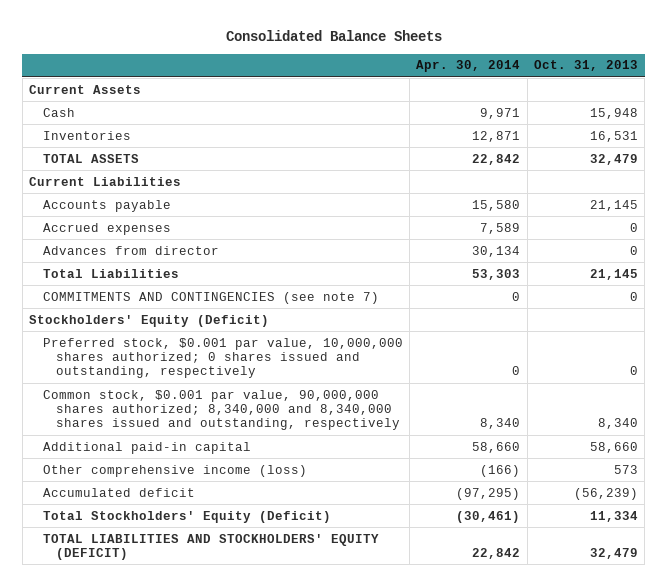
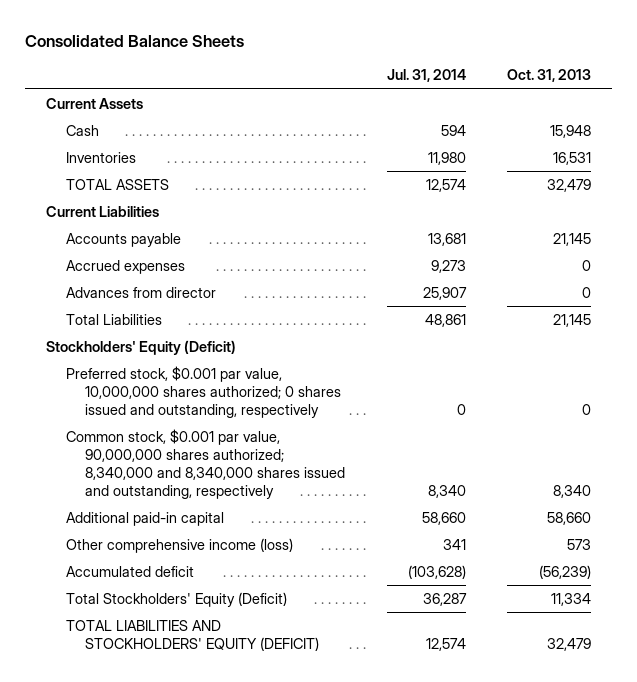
[416,60,521,73] Apr. 30, 2014 -> none
none -> [386,69,466,83] Jul. 31, 2014
[42,291,379,304] COMMITMENTS AND CONTINGENCIES (see note 7) -> none

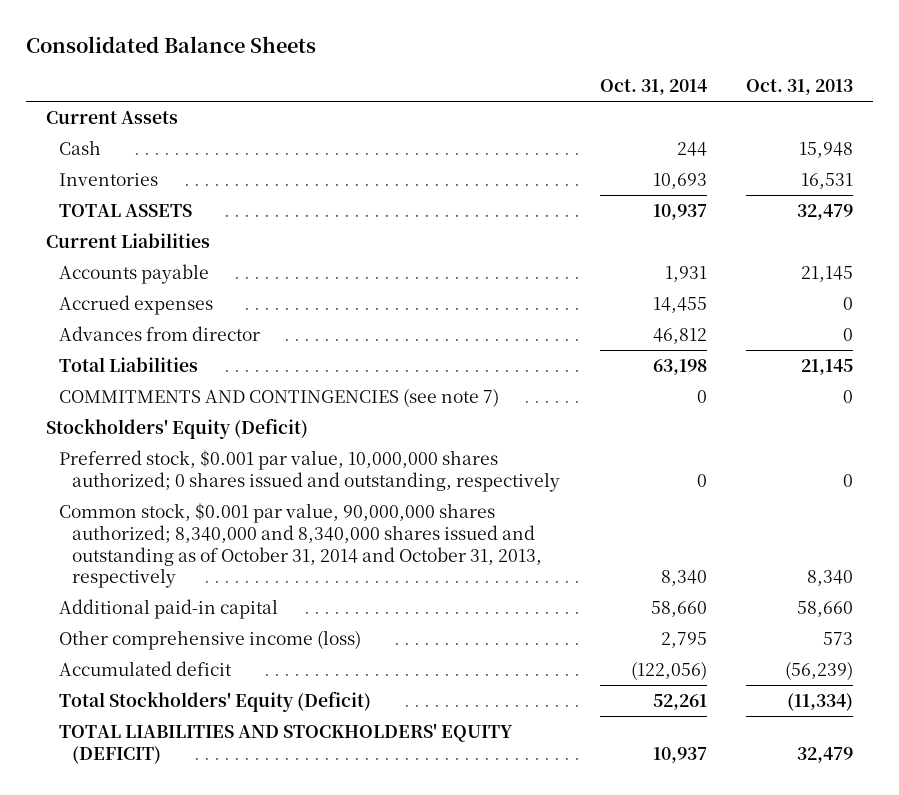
[386,69,466,83] Jul. 31, 2014 -> none
none -> [599,79,707,96] Oct. 31, 2014
none -> [58,387,499,407] COMMITMENTS AND CONTINGENCIES (see note 7)
[65,428,346,499] Common stock, $0.001 par value, 90,000,000 shares authorized; 8,340,000 and 8,340,000 shares issued and outstanding, respectively -> [58,502,543,589] Common stock, $0.001 par value, 90,000,000 shares authorized; 8,340,000 and 8,340,000 shares issued and outstanding as of October 31, 2014 and October 31, 2013, respectively
[551,592,592,606] 11,334 -> [787,692,854,711] (11,334)

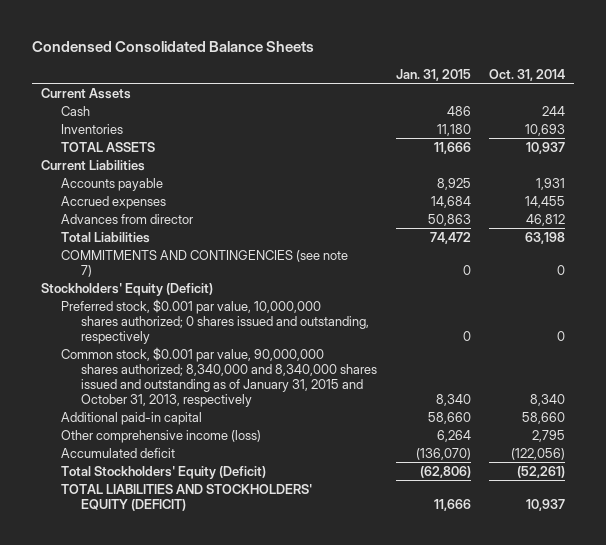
[25,35,316,53] Consolidated Balance Sheets -> [32,41,315,53] Condensed Consolidated Balance Sheets
[746,79,854,96] Oct. 31, 2013 -> none
none -> [395,68,471,81] Jan. 31, 2015
[58,502,543,589] Common stock, $0.001 par value, 90,000,000 shares authorized; 8,340,000 and 8,340,000 shares issued and outstanding as of October 31, 2014 and October 31, 2013, respectively -> [61,346,378,407] Common stock, $0.001 par value, 90,000,000 shares authorized; 8,340,000 and 8,340,000 shares issued and outstanding as of January 31, 2015 and October 31, 2013, respectively
[652,693,707,710] 52,261 -> [516,465,565,478] (52,261)

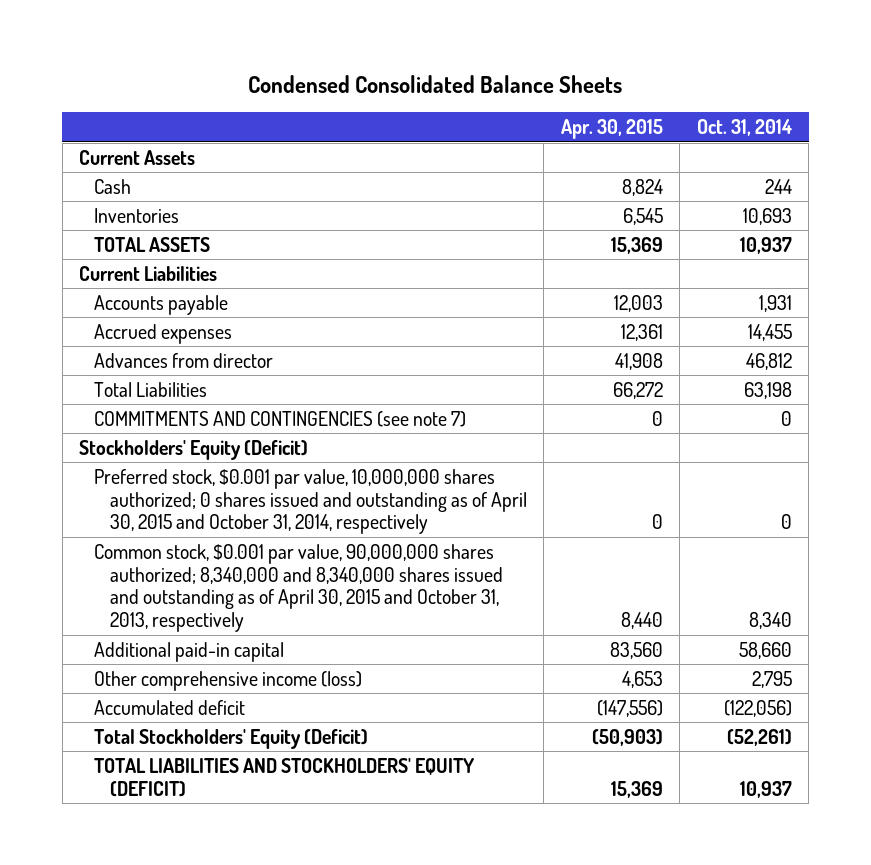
[395,68,471,81] Jan. 31, 2015 -> none
none -> [560,119,663,140] Apr. 30, 2015
[61,298,370,344] Preferred stock, $0.001 par value, 10,000,000 shares authorized; 0 shares issued and outstanding, respectively -> [94,468,527,535] Preferred stock, $0.001 par value, 10,000,000 shares authorized; 0 shares issued and outstanding as of April 30, 2015 and October 31, 2014, respectively
[61,346,378,407] Common stock, $0.001 par value, 90,000,000 shares authorized; 8,340,000 and 8,340,000 shares issued and outstanding as of January 31, 2015 and October 31, 2013, respectively -> [94,543,503,633] Common stock, $0.001 par value, 90,000,000 shares authorized; 8,340,000 and 8,340,000 shares issued and outstanding as of April 30, 2015 and October 31, 2013, respectively

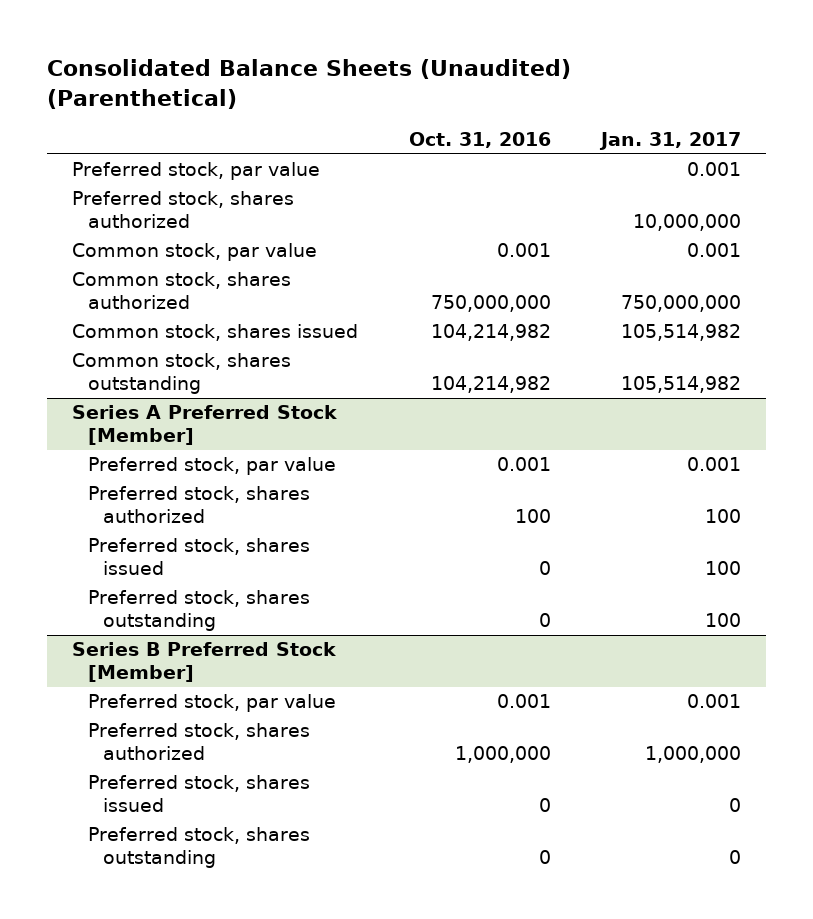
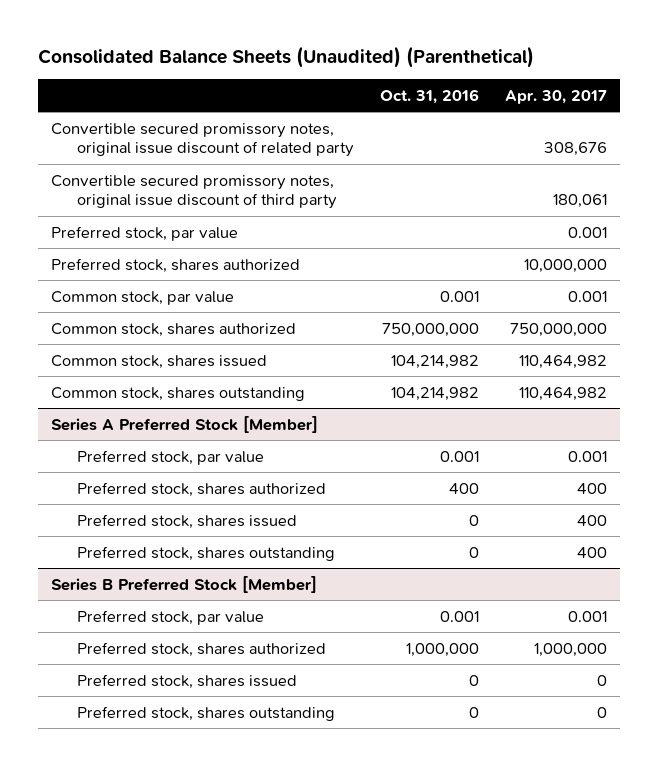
[598,131,741,150] Jan. 31, 2017 -> none
none -> [504,89,607,104] Apr. 30, 2017
none -> [50,122,354,158] Convertible secured promissory notes, original issue discount of related party
none -> [50,174,337,210] Convertible secured promissory notes, original issue discount of third party
[514,509,551,524] 100 -> [448,482,479,494] 400

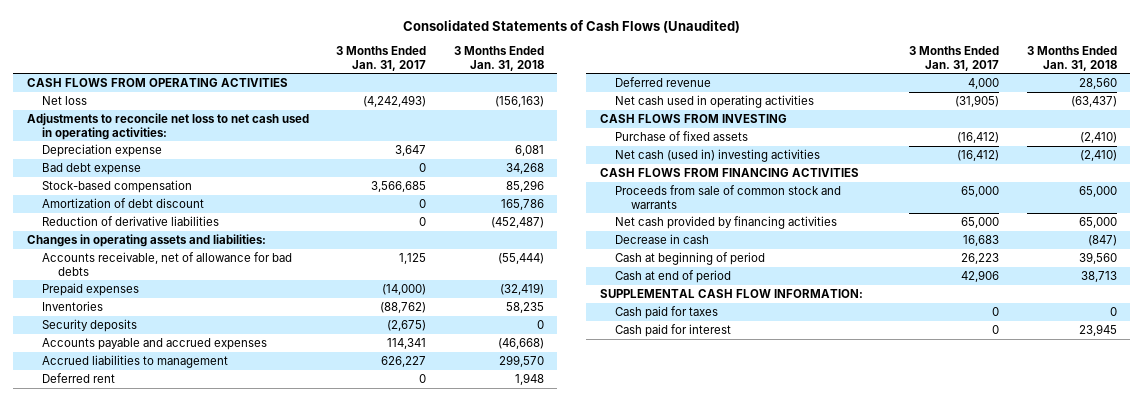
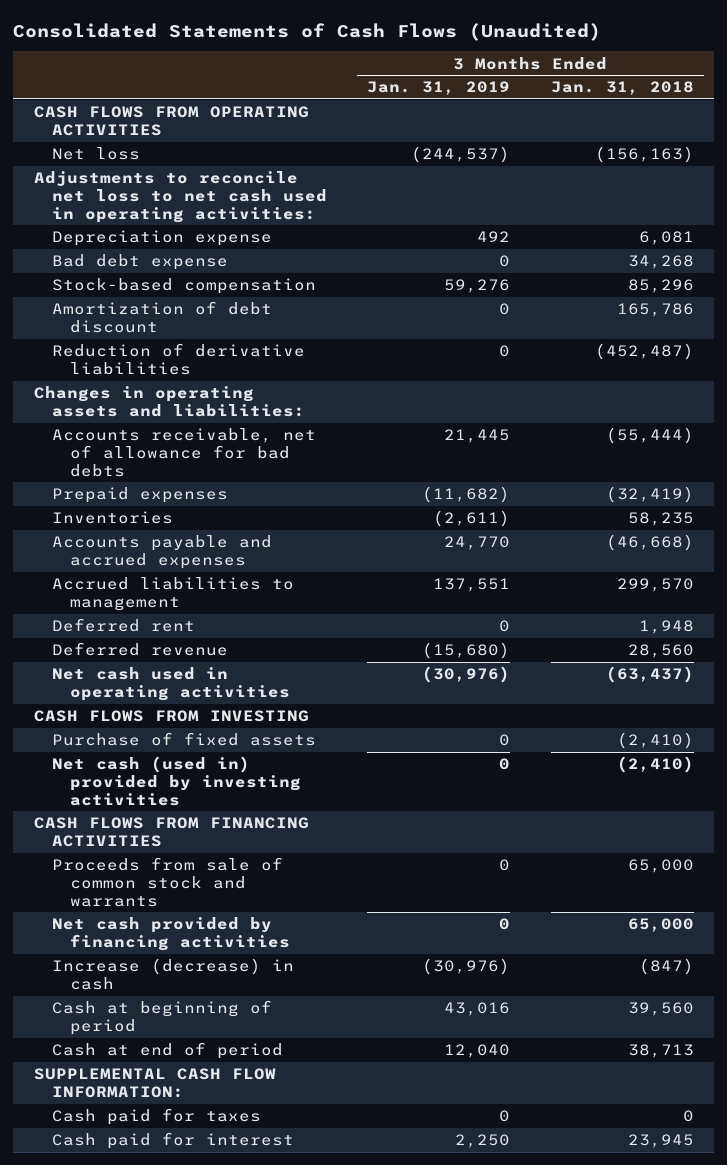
[336,45,427,71] 3 Months Ended Jan. 31, 2017 -> none
none -> [367,81,511,96] Jan. 31, 2019
[42,318,138,332] Security deposits -> none
[615,148,821,162] Net cash (used in) investing activities -> [51,756,301,806] Net cash (used in) provided by investing activities
[615,233,710,244] Decrease in cash -> [51,958,294,990] Increase (decrease) in cash

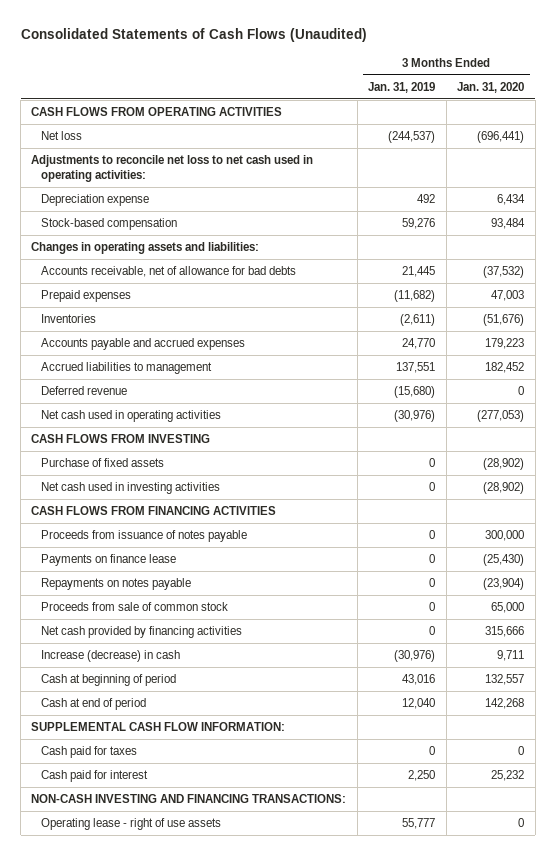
[550,81,694,96] Jan. 31, 2018 -> none
none -> [457,81,525,93] Jan. 31, 2020
[51,254,228,271] Bad debt expense -> none
[51,301,272,333] Amortization of debt discount -> none
[51,343,305,375] Reduction of derivative liabilities -> none
[51,618,195,633] Deferred rent -> none
[51,756,301,806] Net cash (used in) provided by investing activities -> [41,482,221,495] Net cash used in investing activities
none -> [41,530,248,543] Proceeds from issuance of notes payable
none -> [41,554,177,567] Payments on finance lease
none -> [41,578,192,591] Repayments on notes payable
[51,857,283,907] Proceeds from sale of common stock and warrants -> [41,602,229,612] Proceeds from sale of common stock
none -> [31,794,347,804] NON-CASH INVESTING AND FINANCING TRANSACTIONS:
none -> [41,818,222,831] Operating lease - right of use assets

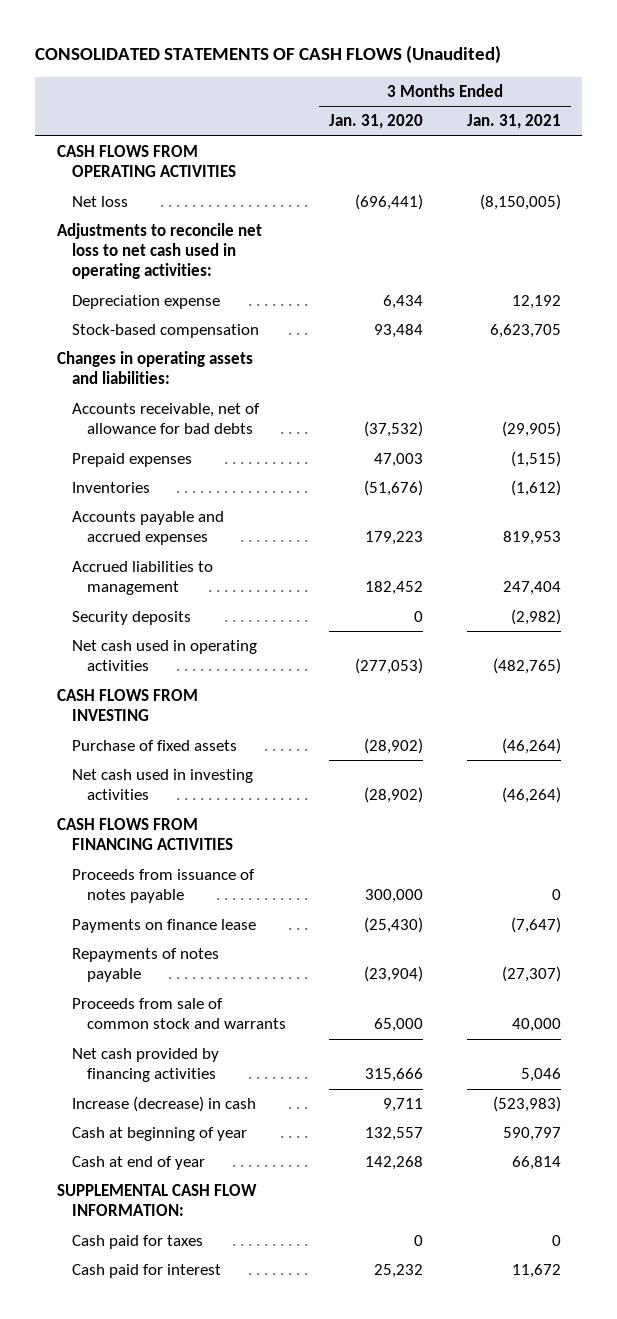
[20,27,367,42] Consolidated Statements of Cash Flows (Unaudited) -> [35,45,502,64] CONSOLIDATED STATEMENTS OF CASH FLOWS (Unaudited)
[368,81,436,93] Jan. 31, 2019 -> none
none -> [466,114,561,130] Jan. 31, 2021
[41,386,128,396] Deferred revenue -> none
none -> [72,610,192,625] Security deposits
[41,578,192,591] Repayments on notes payable -> [72,947,220,983] Repayments of notes payable
[41,602,229,612] Proceeds from sale of common stock -> [72,997,287,1030] Proceeds from sale of common stock and warrants
[41,674,177,687] Cash at beginning of period -> [72,1126,248,1141] Cash at beginning of year
[41,698,147,711] Cash at end of period -> [72,1155,206,1170] Cash at end of year
[31,794,347,804] NON-CASH INVESTING AND FINANCING TRANSACTIONS: -> none
[41,818,222,831] Operating lease - right of use assets -> none

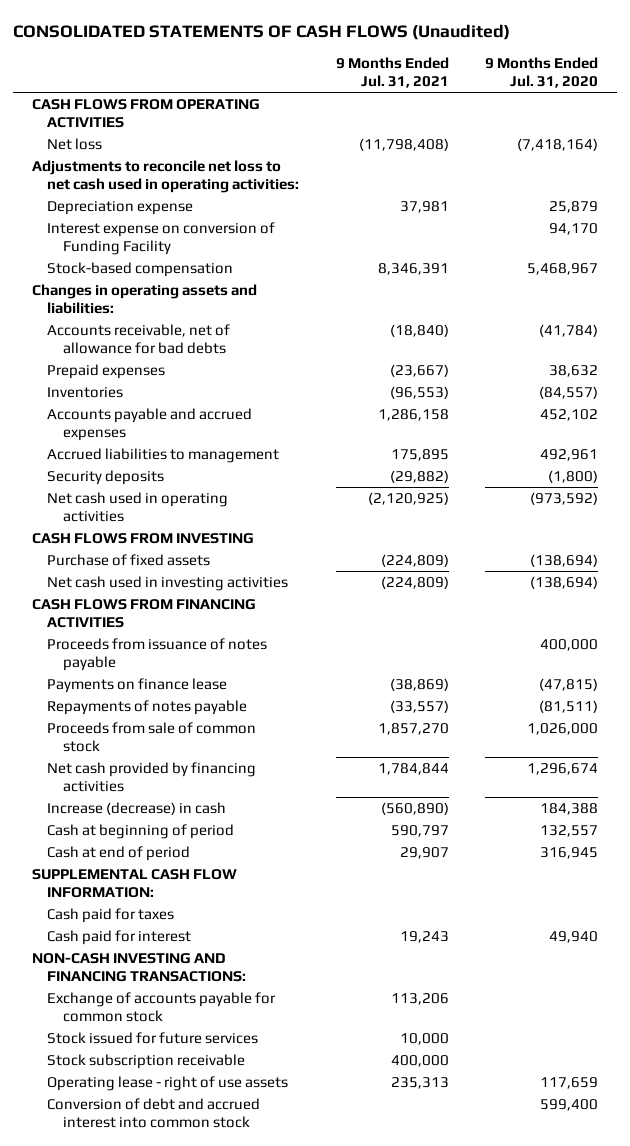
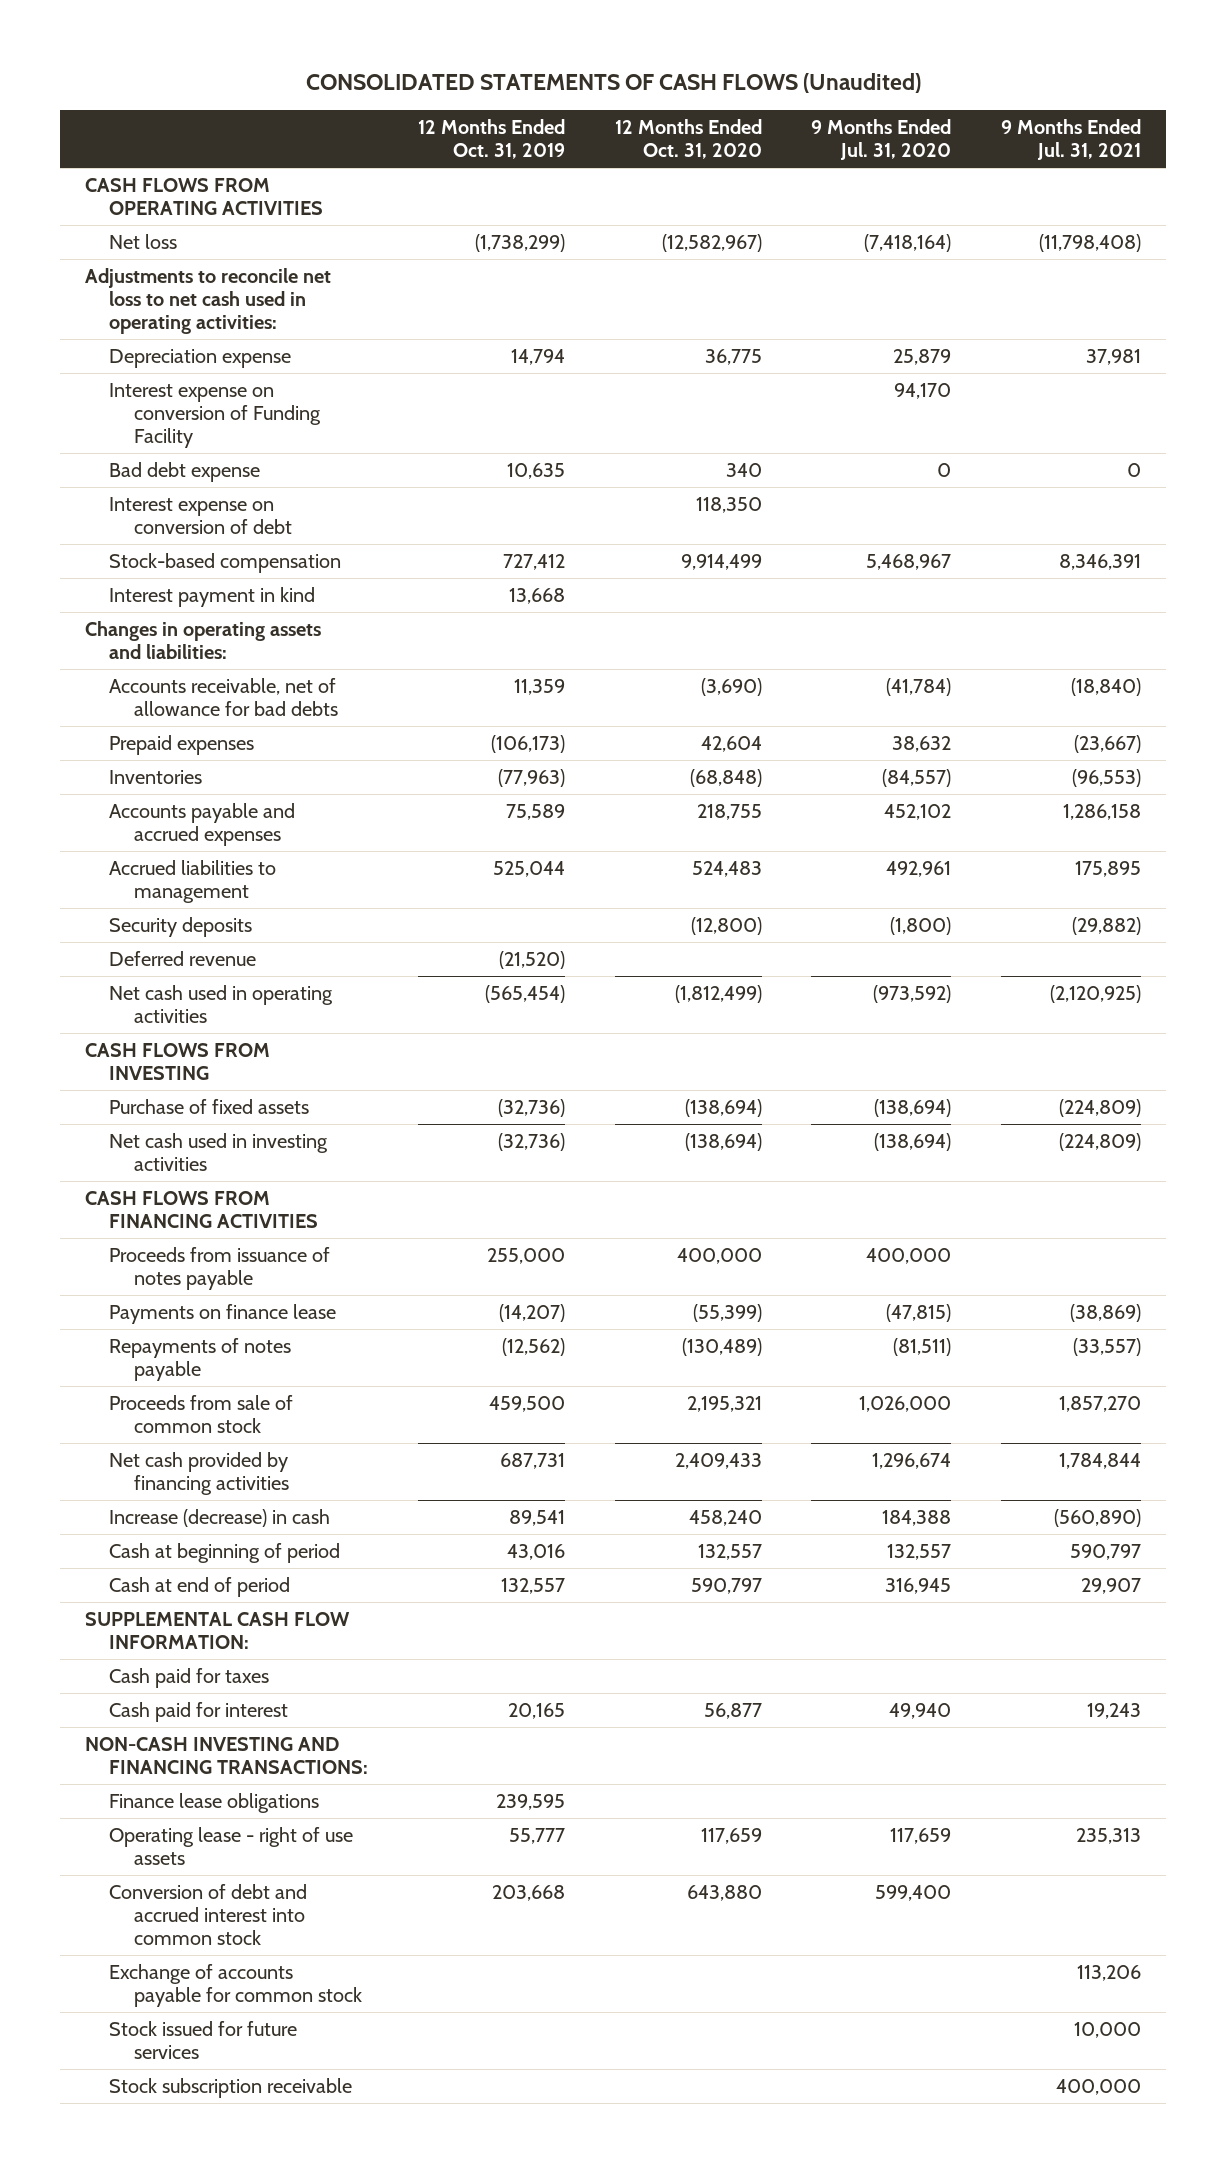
none -> [417,119,565,160] 12 Months Ended Oct. 31, 2019
none -> [614,119,762,160] 12 Months Ended Oct. 31, 2020
none -> [109,462,261,483] Bad debt expense
none -> [109,497,292,534] Interest expense on conversion of debt
none -> [109,587,316,608] Interest payment in kind
none -> [109,951,257,967] Deferred revenue
none -> [109,1793,320,1814] Finance lease obligations
[47,1076,289,1092] Operating lease - right of use assets -> [109,1827,354,1865] Operating lease - right of use assets
[47,1098,261,1128] Conversion of debt and accrued interest into common stock -> [109,1884,308,1945] Conversion of debt and accrued interest into common stock

